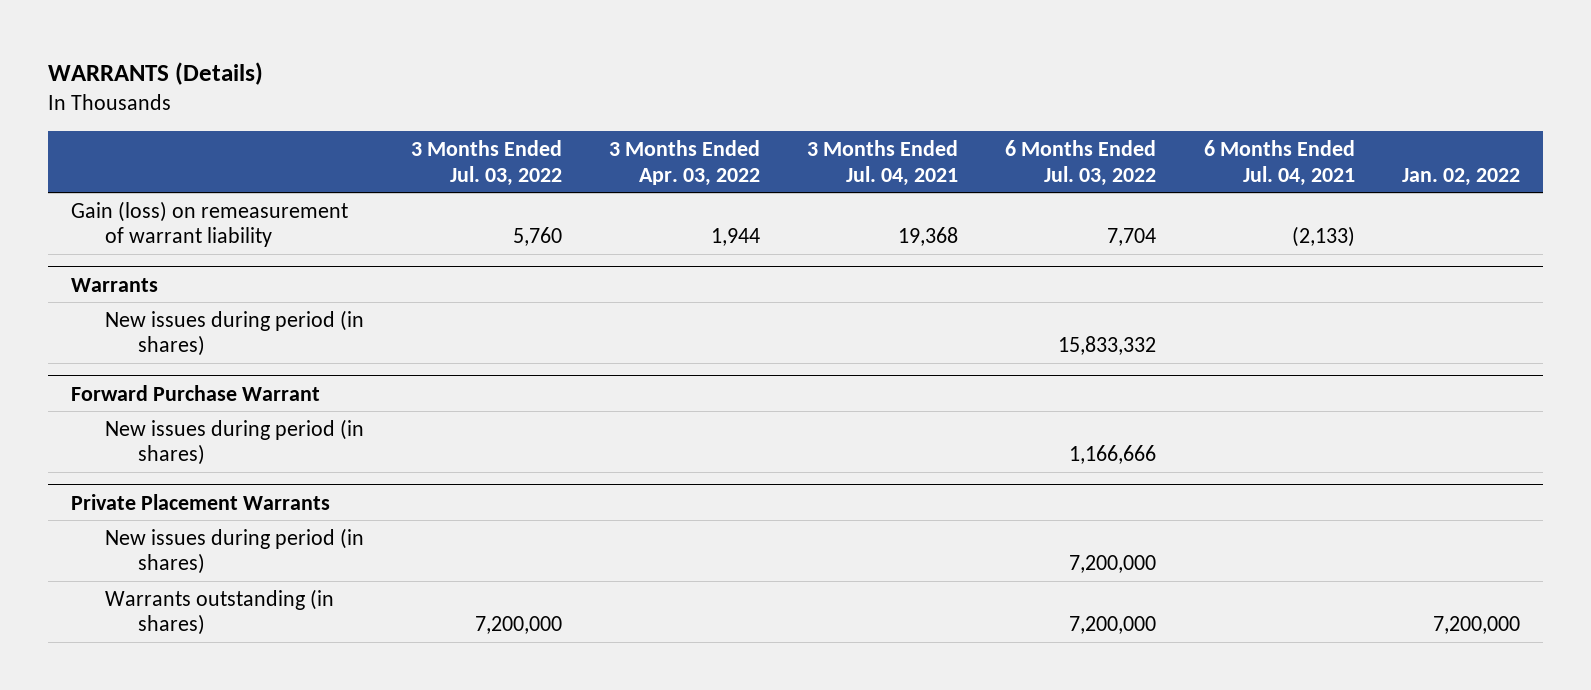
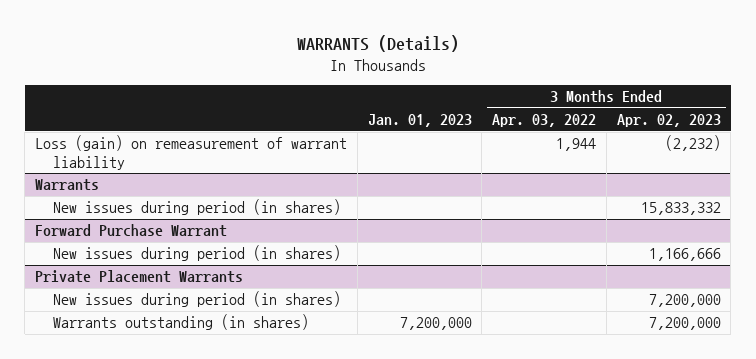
[410,139,562,186] 3 Months Ended Jul. 03, 2022 -> none
[807,139,959,186] 3 Months Ended Jul. 04, 2021 -> none
[1005,139,1157,186] 6 Months Ended Jul. 03, 2022 -> none
[1203,139,1355,186] 6 Months Ended Jul. 04, 2021 -> none
[1401,167,1520,186] Jan. 02, 2022 -> none
none -> [367,114,472,128] Jan. 01, 2023
none -> [616,114,721,128] Apr. 02, 2023
[71,200,349,248] Gain (loss) on remeasurement of warrant liability -> [35,135,348,170] Loss (gain) on remeasurement of warrant liability

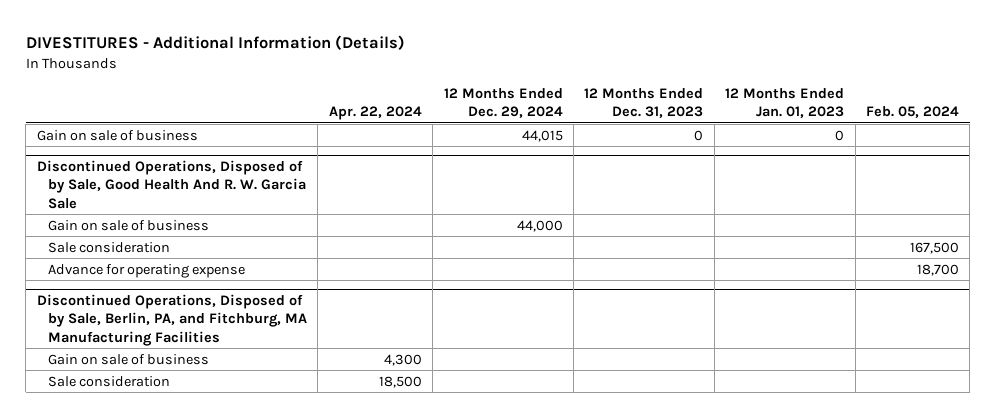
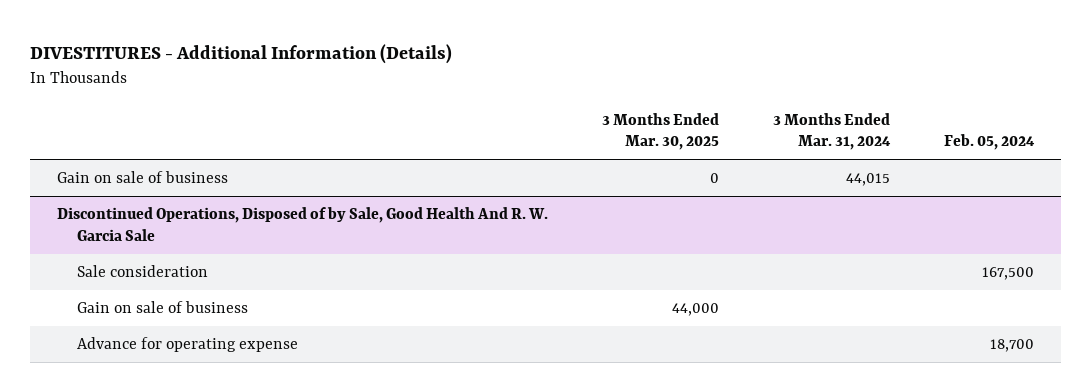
[328,106,422,121] Apr. 22, 2024 -> none
[443,88,563,119] 12 Months Ended Dec. 29, 2024 -> none
[584,88,704,119] 12 Months Ended Dec. 31, 2023 -> none
[725,88,845,119] 12 Months Ended Jan. 01, 2023 -> none
none -> [602,112,720,151] 3 Months Ended Mar. 30, 2025
none -> [773,112,892,151] 3 Months Ended Mar. 31, 2024
[47,219,209,231] Gain on sale of business -> [76,301,248,314] Gain on sale of business
[36,293,307,346] Discontinued Operations, Disposed of by Sale, Berlin, PA, and Fitchburg, MA Manufacturing Facilities -> none
[47,353,209,365] Gain on sale of business -> none
[47,375,170,387] Sale consideration -> none

